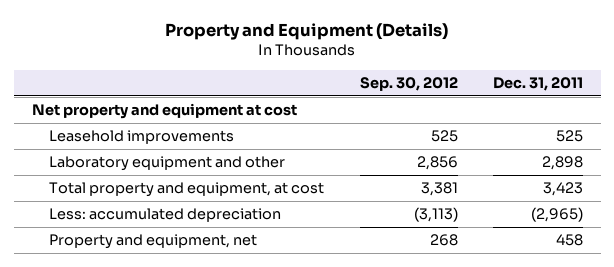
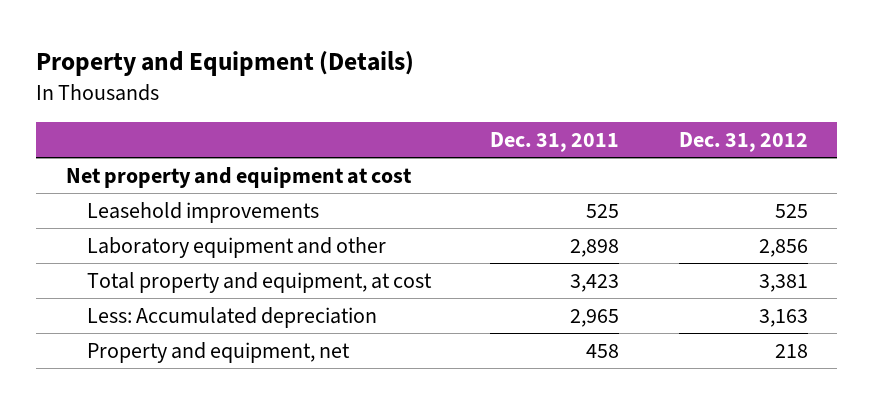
[359,77,458,92] Sep. 30, 2012 -> none
none -> [678,131,808,152] Dec. 31, 2012
[49,208,282,223] Less: accumulated depreciation -> [87,307,378,329] Less: Accumulated depreciation
[530,207,583,223] (2,965) -> [570,309,620,328] 2,965

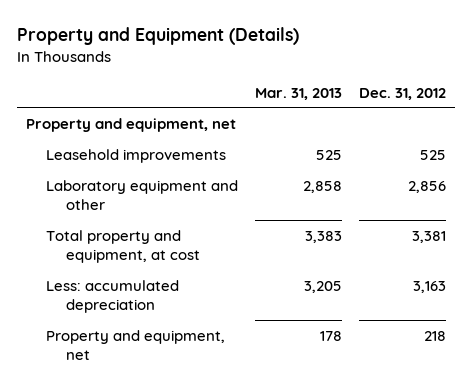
[490,131,620,152] Dec. 31, 2011 -> none
none -> [255,87,343,100] Mar. 31, 2013
[65,167,412,189] Net property and equipment at cost -> [25,117,236,132] Property and equipment, net
[87,307,378,329] Less: Accumulated depreciation -> [46,279,180,313] Less: accumulated depreciation

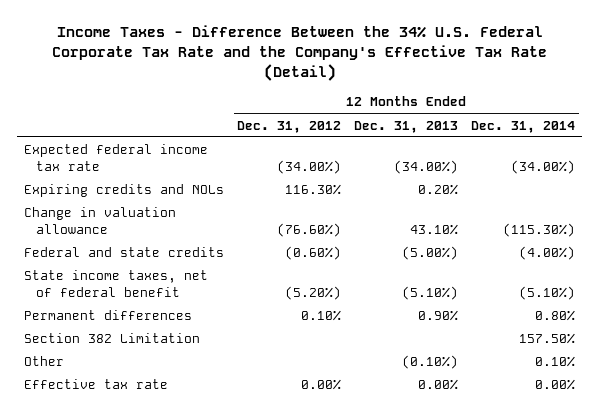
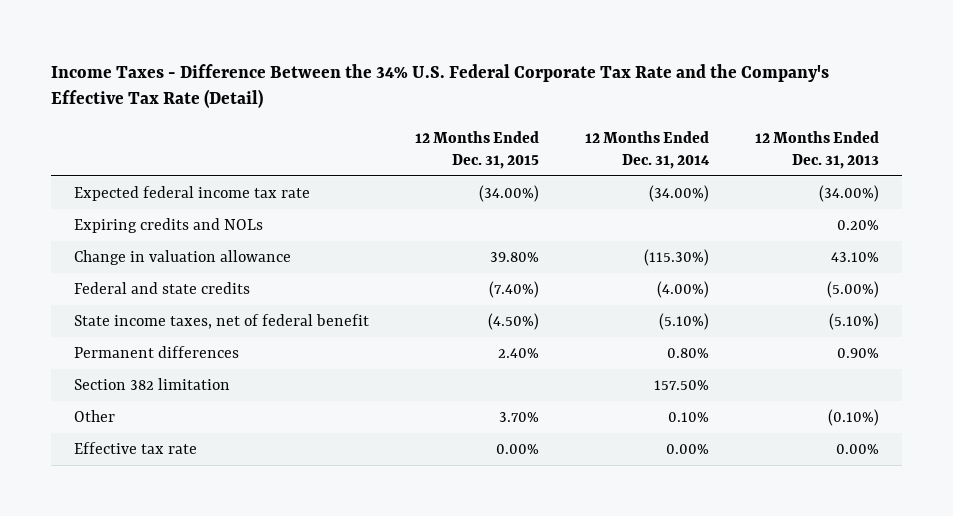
[237,120,342,133] Dec. 31, 2012 -> none
none -> [414,130,539,169] 12 Months Ended Dec. 31, 2015
[23,333,200,344] Section 382 Limitation -> [73,378,230,391] Section 382 limitation

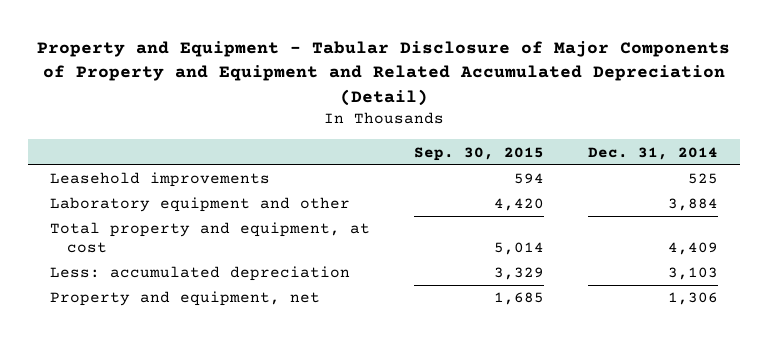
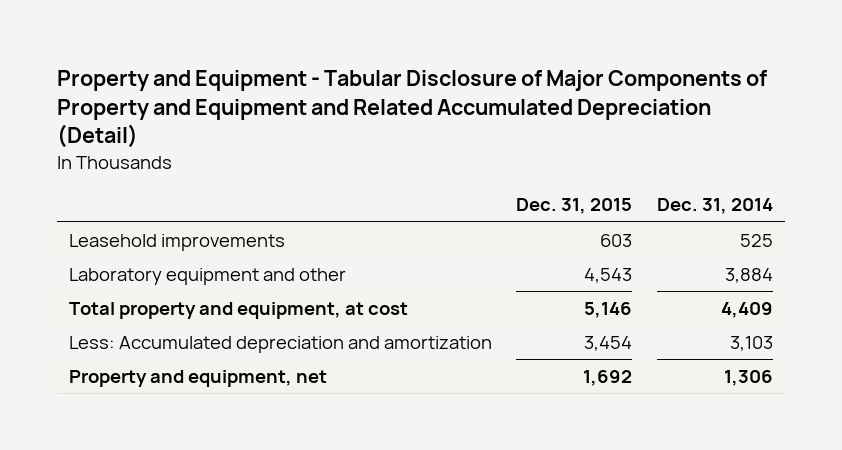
[413,146,544,161] Sep. 30, 2015 -> none
none -> [516,198,633,215] Dec. 31, 2015
[50,266,351,282] Less: accumulated depreciation -> [69,335,493,353] Less: Accumulated depreciation and amortization

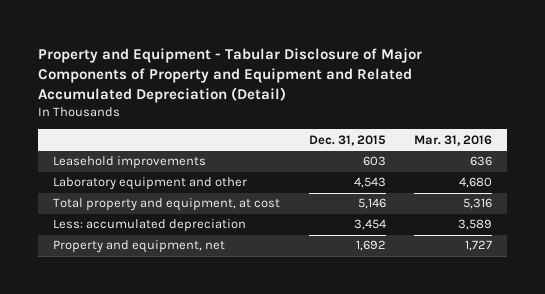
[656,198,773,215] Dec. 31, 2014 -> none
none -> [414,134,493,146] Mar. 31, 2016
[69,335,493,353] Less: Accumulated depreciation and amortization -> [52,219,246,233] Less: accumulated depreciation

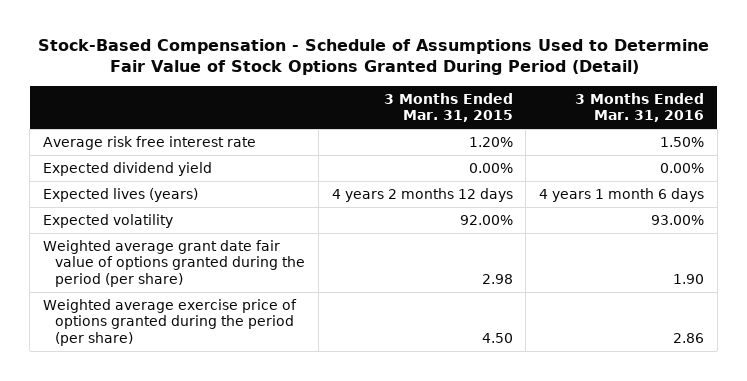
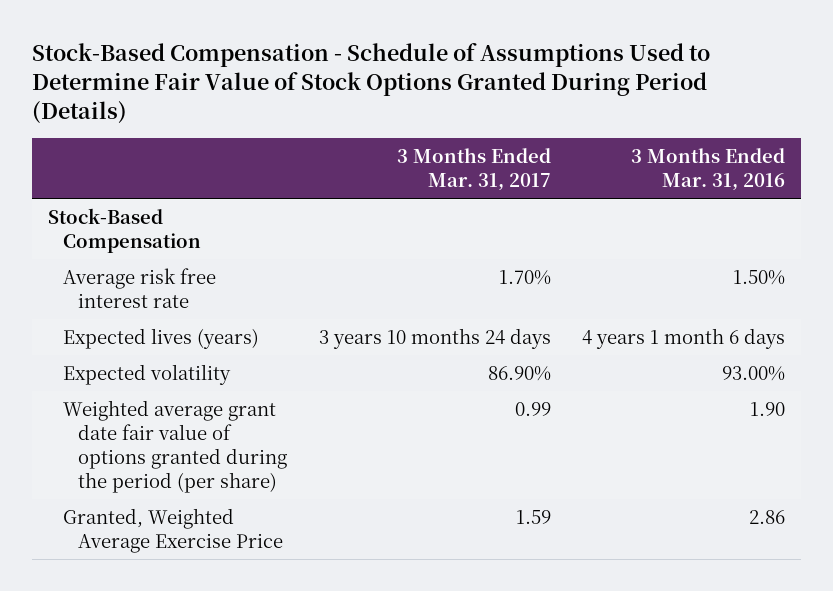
[37,39,709,76] Stock-Based Compensation - Schedule of Assumptions Used to Determine Fair Value of Stock Options Granted During Period (Detail) -> [32,43,711,125] Stock-Based Compensation - Schedule of Assumptions Used to Determine Fair Value of Stock Options Granted During Period (Details)
[383,92,513,123] 3 Months Ended Mar. 31, 2015 -> none
none -> [396,147,551,191] 3 Months Ended Mar. 31, 2017
none -> [47,207,202,253] Stock-Based Compensation
[43,161,213,176] Expected dividend yield -> none
[43,298,298,346] Weighted average exercise price of options granted during the period (per share) -> [63,507,284,553] Granted, Weighted Average Exercise Price

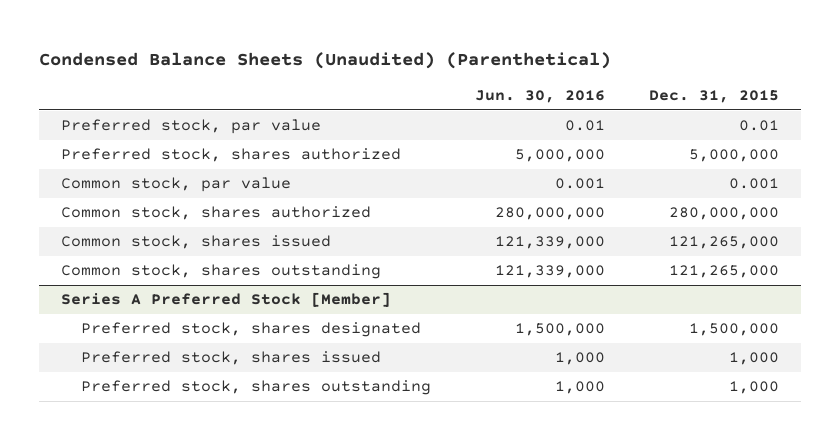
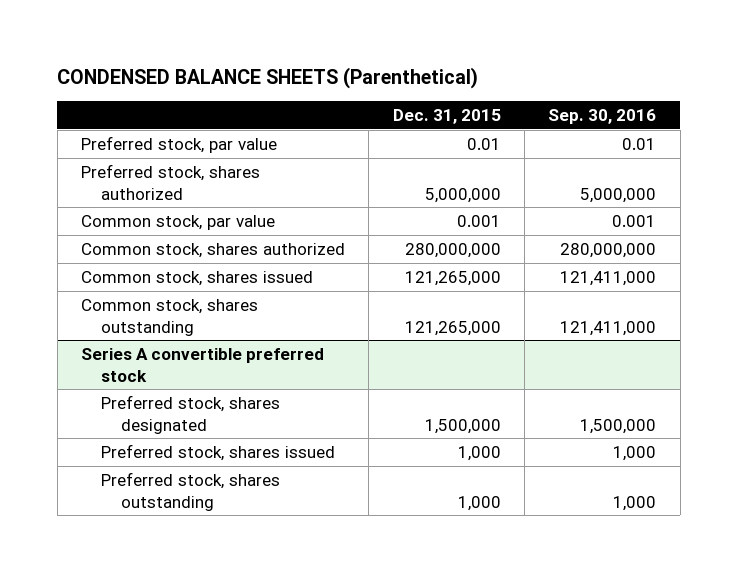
[39,51,612,69] Condensed Balance Sheets (Unaudited) (Parenthetical) -> [57,66,479,89] CONDENSED BALANCE SHEETS (Parenthetical)
[474,90,605,104] Jun. 30, 2016 -> none
none -> [548,108,657,124] Sep. 30, 2016
[61,292,392,308] Series A Preferred Stock [Member] -> [80,348,324,382] Series A convertible preferred stock

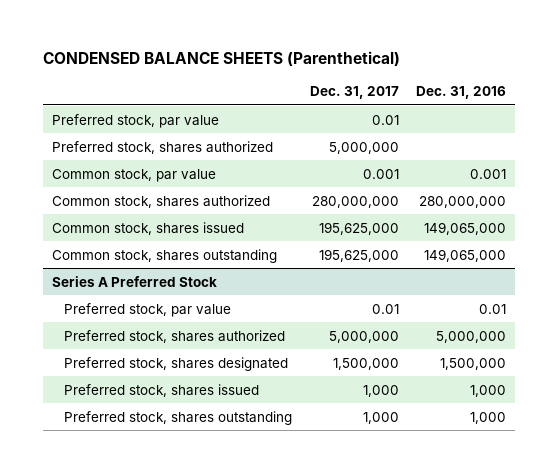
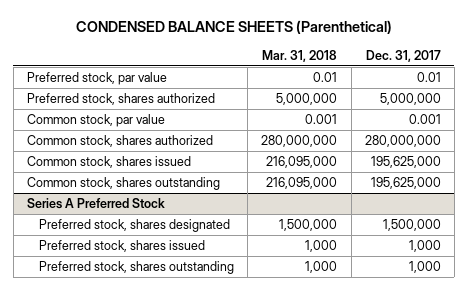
[416,86,507,100] Dec. 31, 2016 -> none
none -> [262,49,338,62] Mar. 31, 2018
[63,302,231,317] Preferred stock, par value -> none
[63,329,285,343] Preferred stock, shares authorized -> none

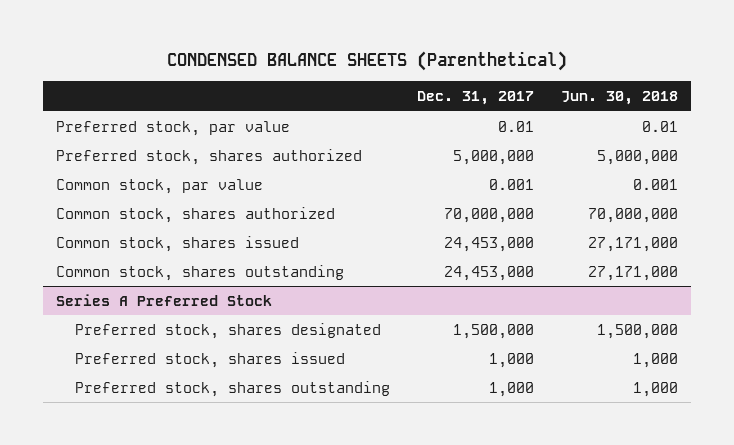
[262,49,338,62] Mar. 31, 2018 -> none
none -> [560,91,678,106] Jun. 30, 2018
[364,135,441,148] 280,000,000 -> [443,207,534,223] 70,000,000
[370,156,441,169] 195,625,000 -> [443,236,534,252] 24,453,000
[370,177,441,190] 195,625,000 -> [443,265,534,281] 24,453,000

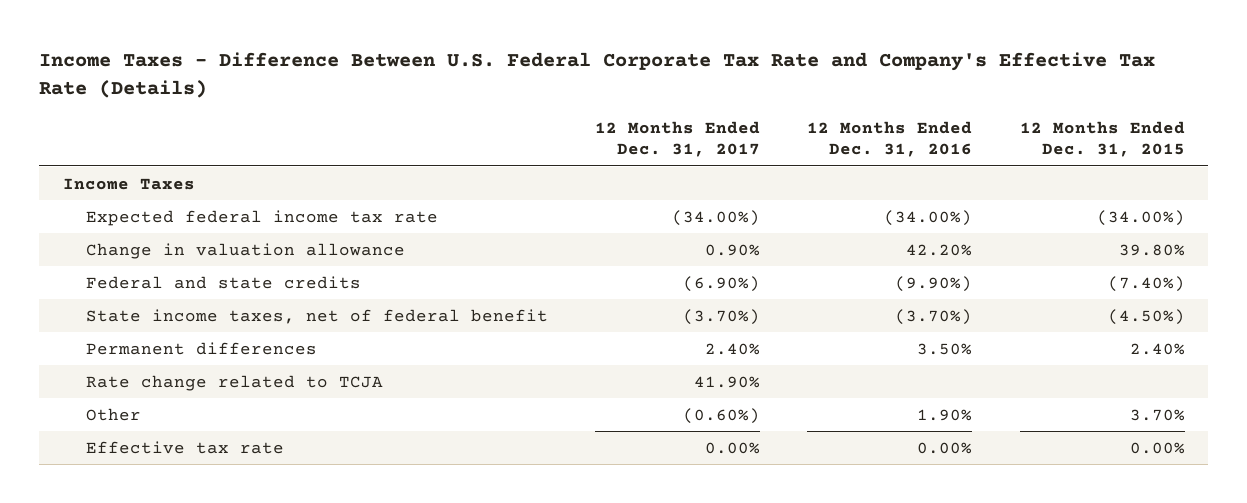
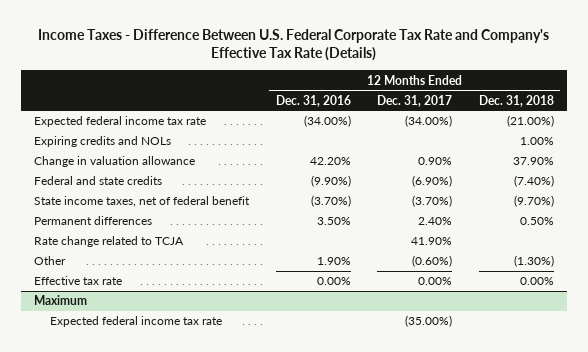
[1019,121,1185,158] 12 Months Ended Dec. 31, 2015 -> none
none -> [478,94,554,107] Dec. 31, 2018
[62,177,195,190] Income Taxes -> none
none -> [34,136,172,148] Expiring credits and NOLs
none -> [34,295,88,306] Maximum
none -> [50,316,223,328] Expected federal income tax rate

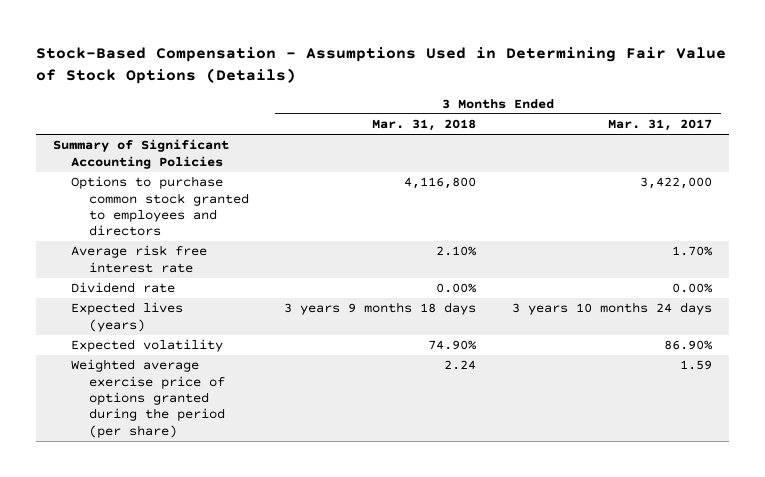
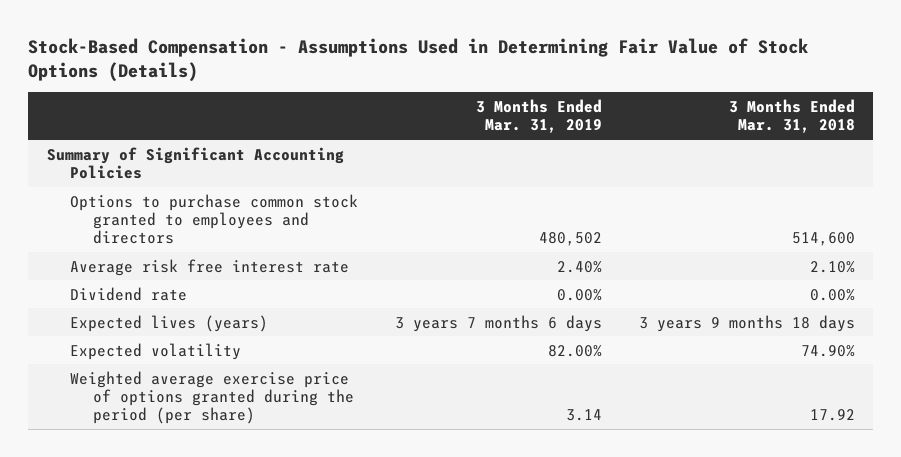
[607,119,712,132] Mar. 31, 2017 -> none
none -> [475,99,602,134] 3 Months Ended Mar. 31, 2019
[404,177,477,190] 4,116,800 -> [791,231,855,246] 514,600
[444,360,477,371] 2.24 -> [809,408,855,421] 17.92

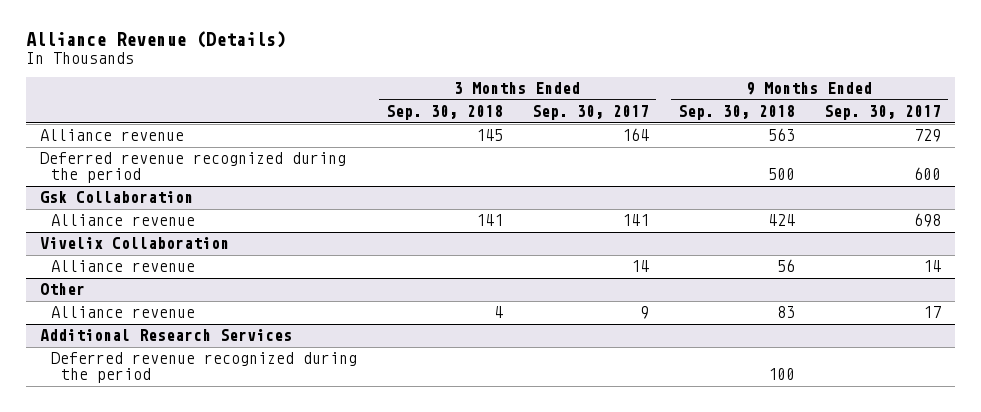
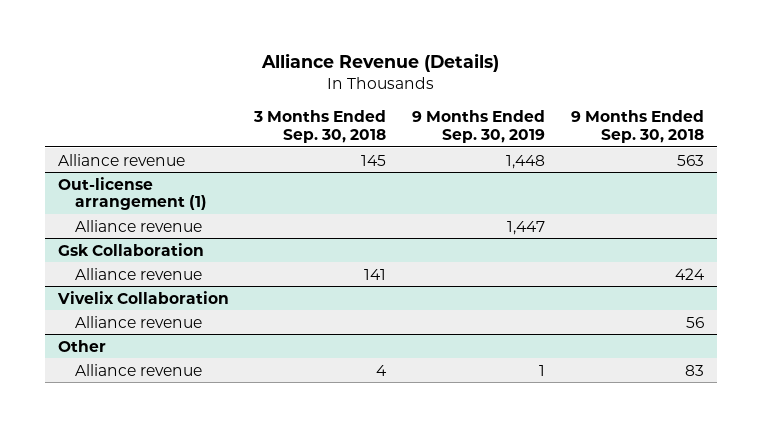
[531,105,649,121] Sep. 30, 2017 -> none
[823,105,941,121] Sep. 30, 2017 -> none
none -> [412,109,546,143] 9 Months Ended Sep. 30, 2019
[40,152,347,184] Deferred revenue recognized during the period -> none
none -> [57,176,207,211] Out-license arrangement (1)
none -> [74,219,202,232] Alliance revenue
[40,329,293,342] Additional Research Services -> none
[50,352,357,384] Deferred revenue recognized during the period -> none

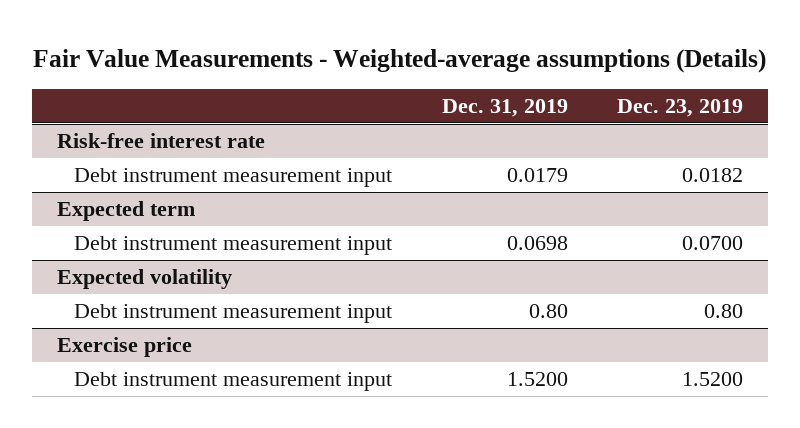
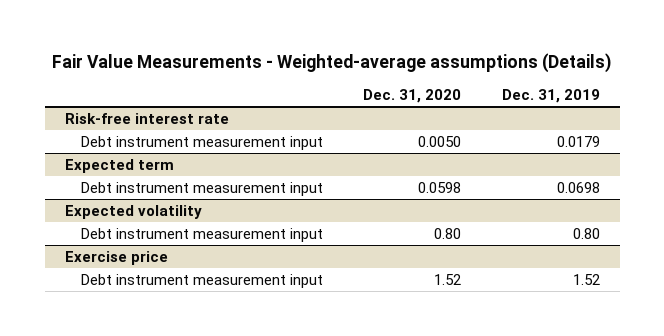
[616,98,743,117] Dec. 23, 2019 -> none
none -> [363,88,462,103] Dec. 31, 2020
[506,372,568,387] 1.5200 -> [572,273,600,285] 1.52

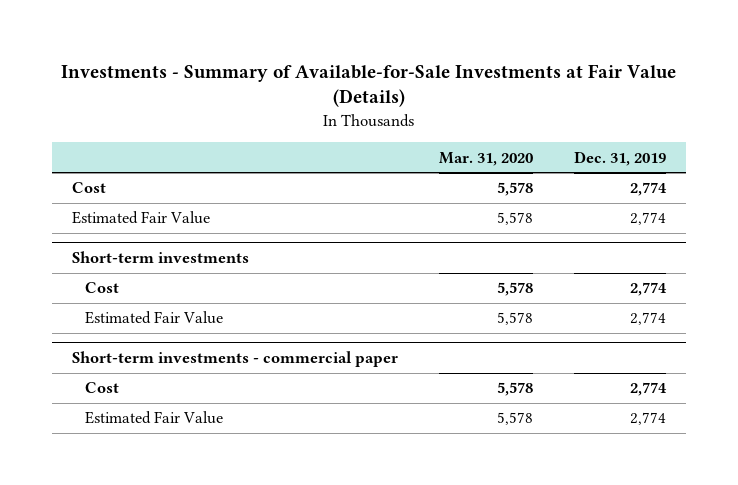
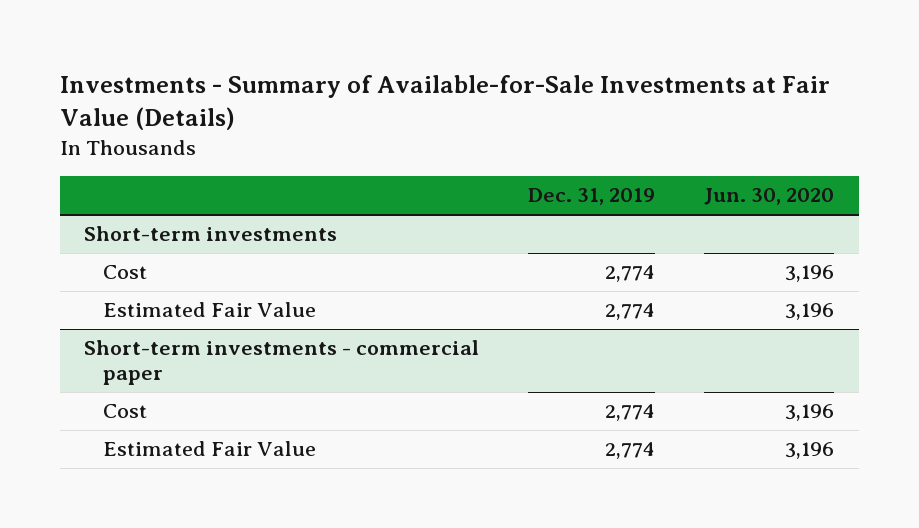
[438,151,533,166] Mar. 31, 2020 -> none
none -> [704,188,835,206] Jun. 30, 2020
[72,182,107,194] Cost -> none
[72,211,211,225] Estimated Fair Value -> none

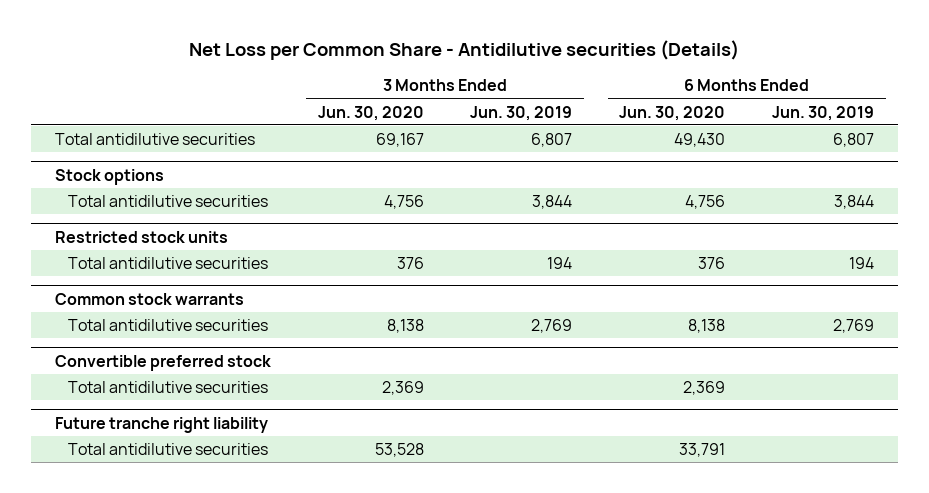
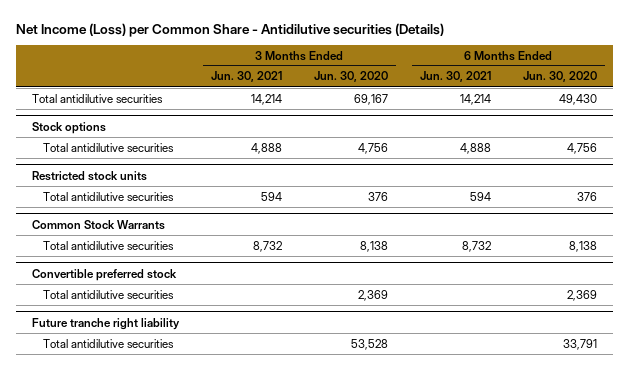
[189,40,740,61] Net Loss per Common Share - Antidilutive securities (Details) -> [15,22,444,37] Net Income (Loss) per Common Share - Antidilutive securities (Details)
[470,105,573,121] Jun. 30, 2019 -> none
[772,105,875,121] Jun. 30, 2019 -> none
none -> [210,71,282,83] Jun. 30, 2021
none -> [419,71,491,83] Jun. 30, 2021
[54,292,244,305] Common stock warrants -> [31,219,165,230] Common Stock Warrants

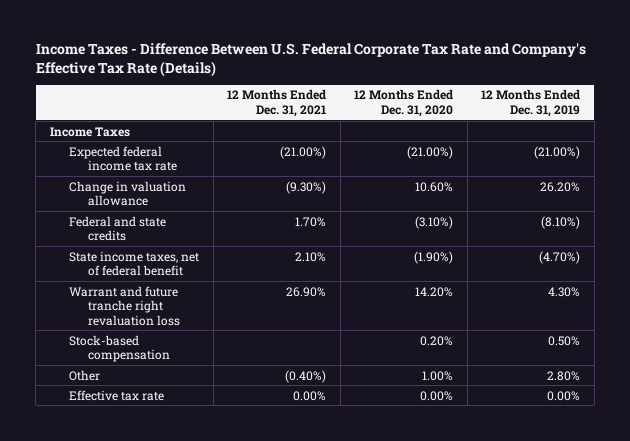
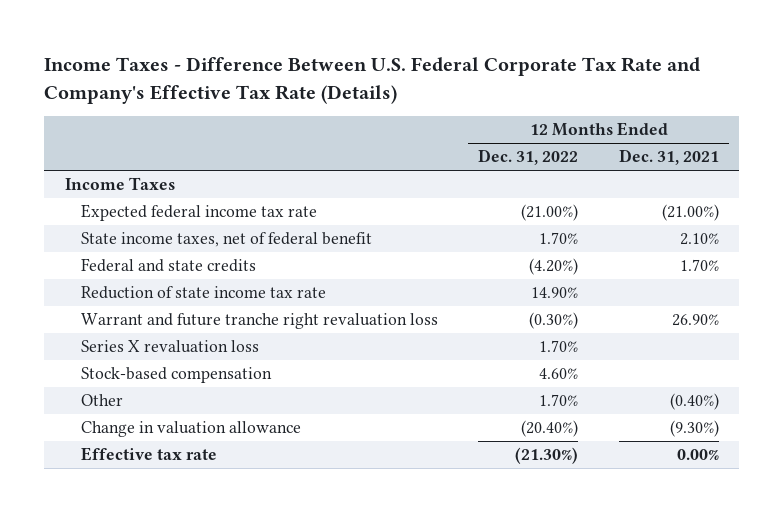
[354,89,454,117] 12 Months Ended Dec. 31, 2020 -> none
[481,89,581,117] 12 Months Ended Dec. 31, 2019 -> none
none -> [478,149,579,166] Dec. 31, 2022
[68,215,166,242] Federal and state credits -> [80,258,256,273] Federal and state credits
none -> [80,286,326,300] Reduction of state income tax rate
none -> [80,340,259,354] Series X revaluation loss
[68,180,186,207] Change in valuation allowance -> [80,421,301,438] Change in valuation allowance

